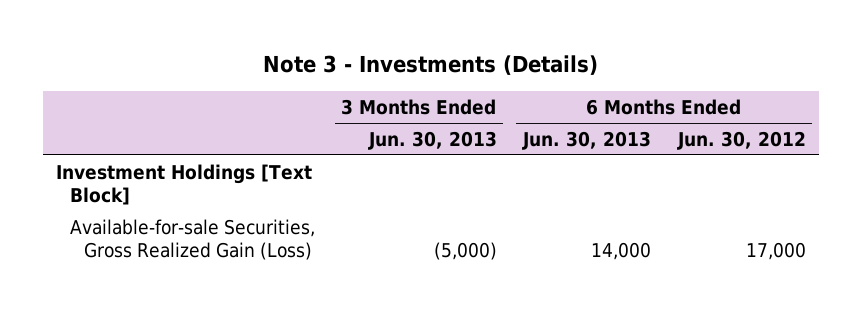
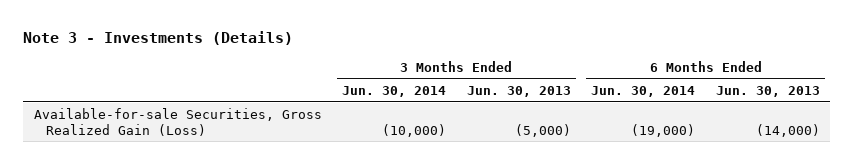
[676,130,806,150] Jun. 30, 2012 -> none
none -> [342,85,447,97] Jun. 30, 2014
none -> [591,85,696,97] Jun. 30, 2014
[55,163,312,206] Investment Holdings [Text Block] -> none
[591,242,652,261] 14,000 -> [756,123,821,137] (14,000)

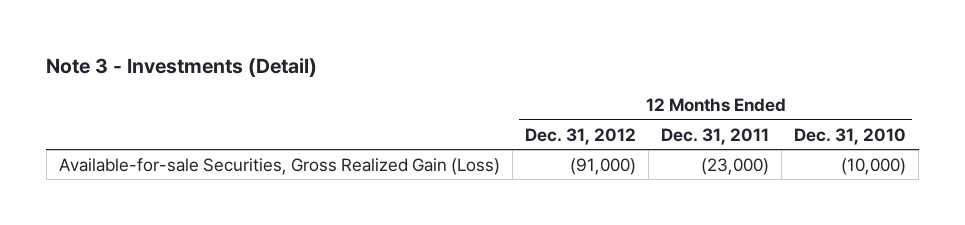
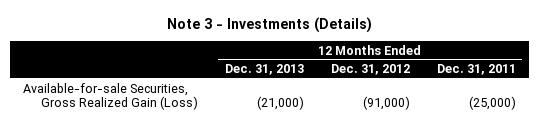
[46,58,318,78] Note 3 - Investments (Detail) -> [166,16,372,33] Note 3 - Investments (Details)
[794,127,907,145] Dec. 31, 2010 -> none
none -> [224,64,304,76] Dec. 31, 2013
[701,157,770,175] (23,000) -> [468,95,516,110] (25,000)

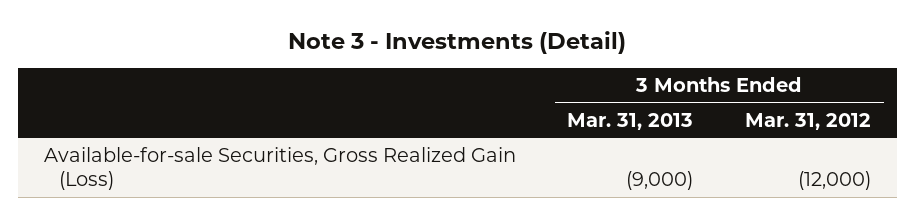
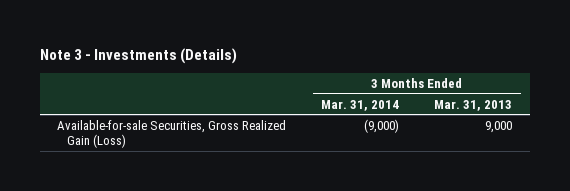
[288,30,627,54] Note 3 - Investments (Detail) -> [39,47,237,64] Note 3 - Investments (Details)
[744,112,871,130] Mar. 31, 2012 -> none
none -> [321,99,400,111] Mar. 31, 2014
[626,171,694,191] (9,000) -> [485,121,513,134] 9,000

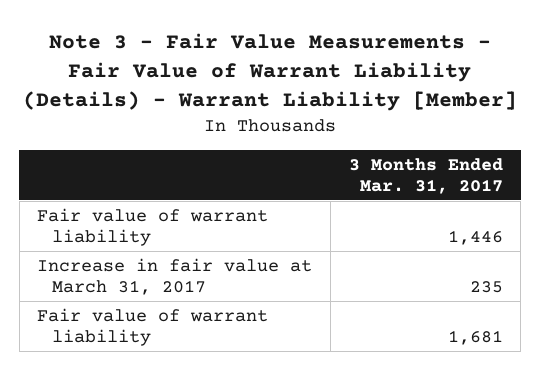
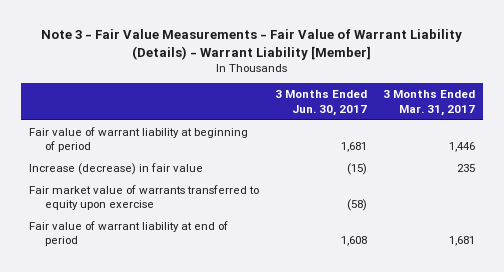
none -> [275,90,368,116] 3 Months Ended Jun. 30, 2017
[37,207,269,247] Fair value of warrant liability -> [29,127,249,153] Fair value of warrant liability at beginning of period
[37,257,313,296] Increase in fair value at March 31, 2017 -> [29,163,204,176] Increase (decrease) in fair value
none -> [29,185,260,211] Fair market value of warrants transferred to equity upon exercise
[37,307,269,347] Fair value of warrant liability -> [29,221,229,247] Fair value of warrant liability at end of period

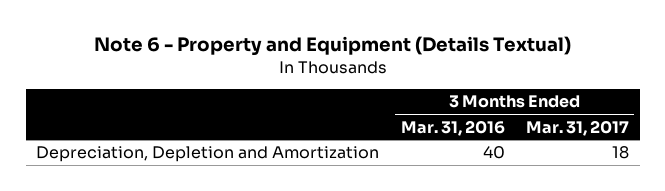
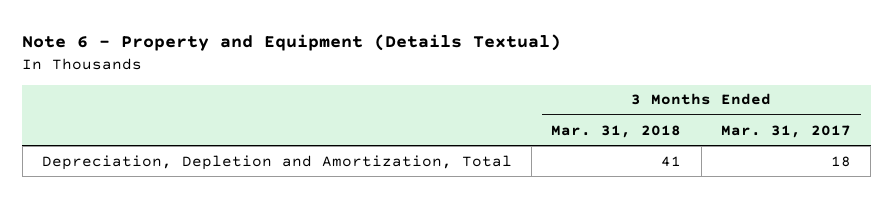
[400,119,505,136] Mar. 31, 2016 -> none
none -> [551,124,682,138] Mar. 31, 2018
[36,146,380,163] Depreciation, Depletion and Amortization -> [41,154,512,170] Depreciation, Depletion and Amortization, Total

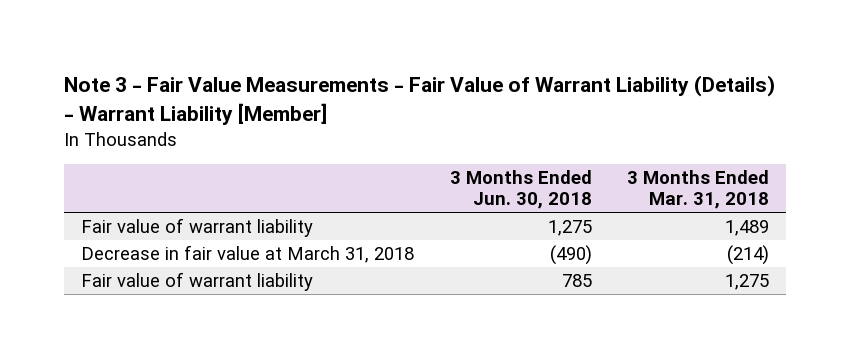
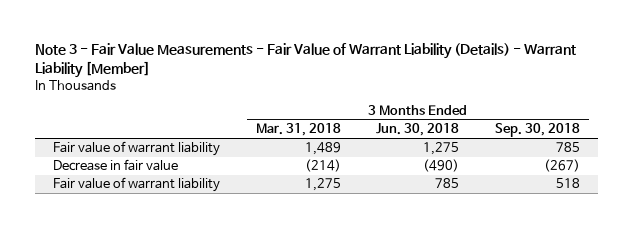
none -> [495,123,581,138] Sep. 30, 2018
[81,244,415,263] Decrease in fair value at March 31, 2018 -> [52,159,178,172] Decrease in fair value

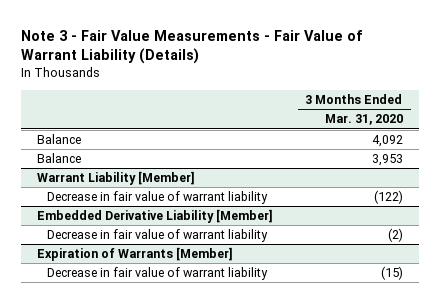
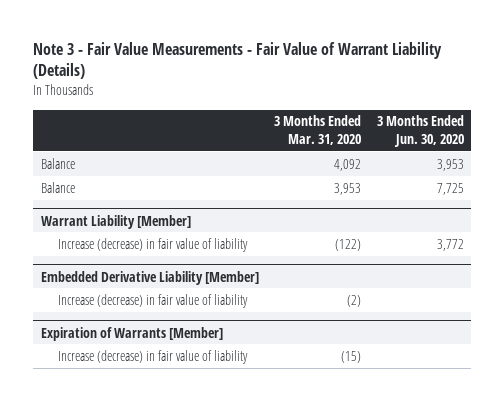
none -> [376,115,464,147] 3 Months Ended Jun. 30, 2020
[46,191,268,205] Decrease in fair value of warrant liability -> [58,237,249,252] Increase (decrease) in fair value of liability
[46,229,268,243] Decrease in fair value of warrant liability -> [58,293,249,308] Increase (decrease) in fair value of liability
[46,267,268,281] Decrease in fair value of warrant liability -> [58,349,249,364] Increase (decrease) in fair value of liability

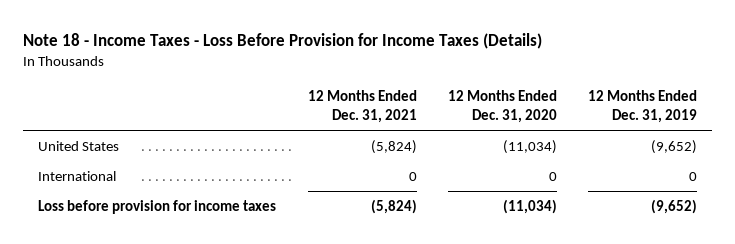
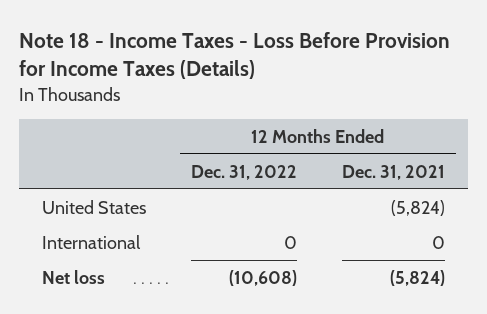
[447,89,557,124] 12 Months Ended Dec. 31, 2020 -> none
[587,89,697,124] 12 Months Ended Dec. 31, 2019 -> none
none -> [191,164,298,180] Dec. 31, 2022
[38,199,277,214] Loss before provision for income taxes -> [41,269,105,284] Net loss

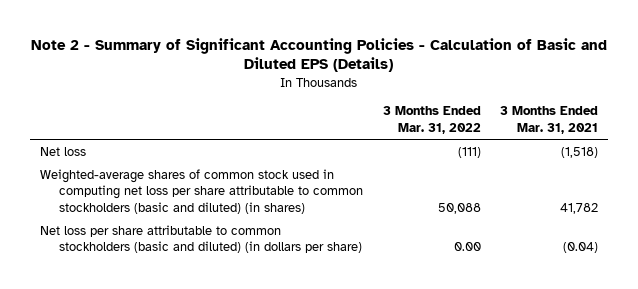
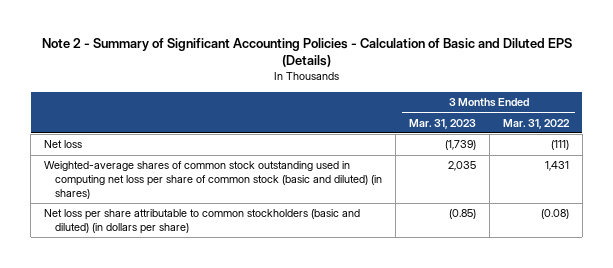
[500,106,599,135] 3 Months Ended Mar. 31, 2021 -> none
none -> [408,118,476,129] Mar. 31, 2023
[39,168,363,215] Weighted-average shares of common stock used in computing net loss per share attributable to common stockholders (basic and diluted) (in shares) -> [44,161,383,199] Weighted-average shares of common stock outstanding used in computing net loss per share of common stock (basic and diluted) (in shares)
[437,203,481,215] 50,088 -> [544,161,569,172] 1,431
[453,242,481,252] 0.00 -> [540,209,569,220] (0.08)

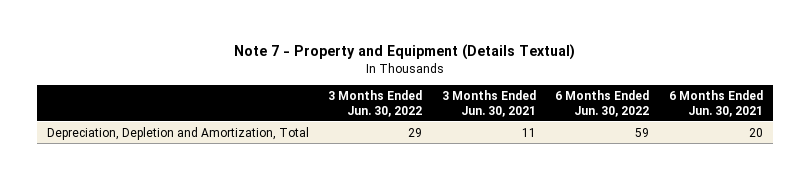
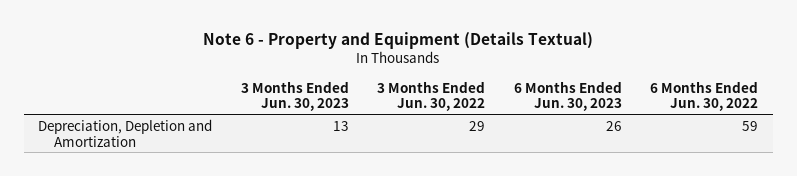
[233,44,575,61] Note 7 - Property and Equipment (Details Textual) -> [203,32,594,50] Note 6 - Property and Equipment (Details Textual)
[441,89,536,117] 3 Months Ended Jun. 30, 2021 -> none
[668,89,763,117] 6 Months Ended Jun. 30, 2021 -> none
none -> [240,80,349,112] 3 Months Ended Jun. 30, 2023
none -> [513,80,622,112] 6 Months Ended Jun. 30, 2023
[46,126,309,140] Depreciation, Depletion and Amortization, Total -> [38,118,213,147] Depreciation, Depletion and Amortization

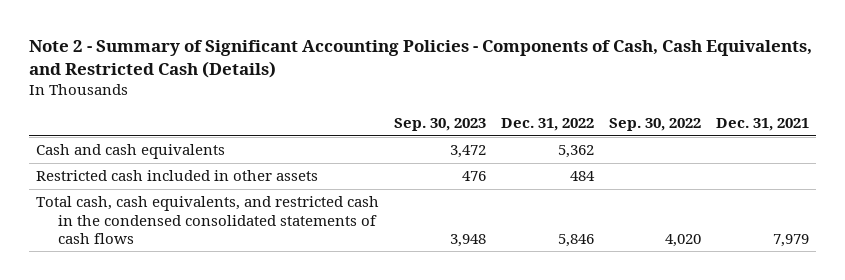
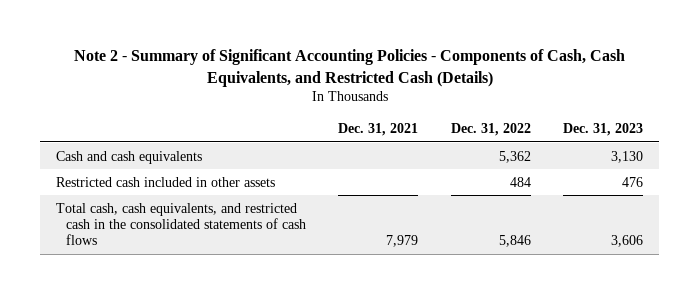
[394,118,487,132] Sep. 30, 2023 -> none
[608,118,701,132] Sep. 30, 2022 -> none
none -> [563,123,644,137] Dec. 31, 2023
[36,196,380,244] Total cash, cash equivalents, and restricted cash in the condensed consolidated statements of cash flows -> [56,202,307,246] Total cash, cash equivalents, and restricted cash in the consolidated statements of cash flows

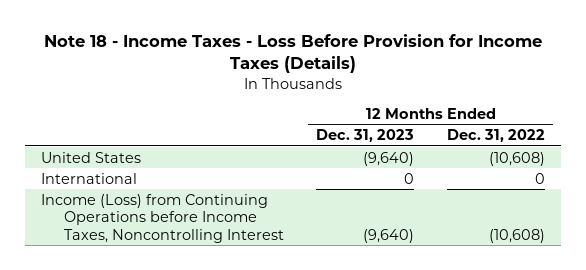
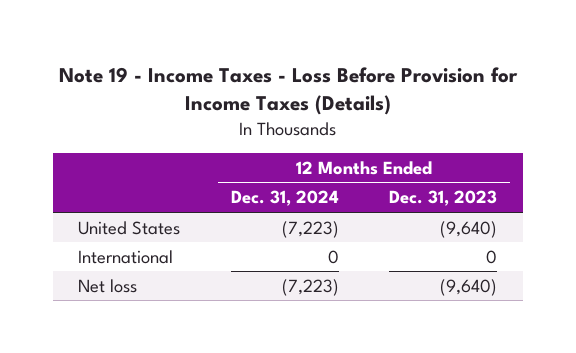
[44,34,543,74] Note 18 - Income Taxes - Loss Before Provision for Income Taxes (Details) -> [58,66,518,116] Note 19 - Income Taxes - Loss Before Provision for Income Taxes (Details)
[447,128,546,142] Dec. 31, 2022 -> none
none -> [230,190,339,207] Dec. 31, 2024
[41,193,284,243] Income (Loss) from Continuing Operations before Income Taxes, Noncontrolling Interest -> [78,278,138,293] Net loss

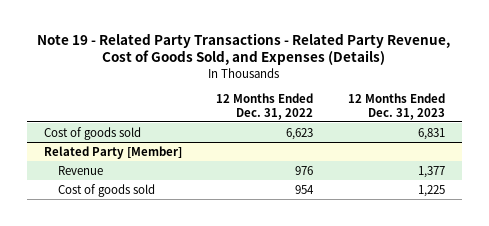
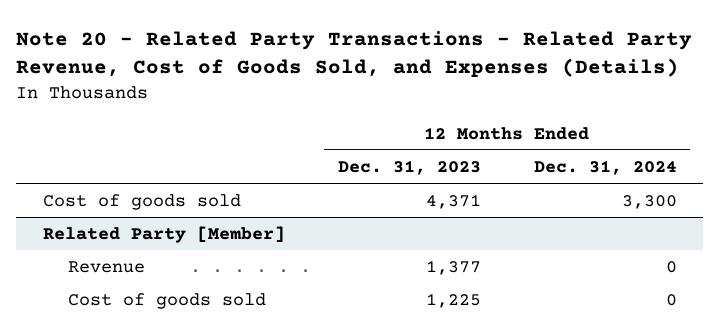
[37,32,451,66] Note 19 - Related Party Transactions - Related Party Revenue, Cost of Goods Sold, and Expenses (Details) -> [16,30,693,78] Note 20 - Related Party Transactions - Related Party Revenue, Cost of Goods Sold, and Expenses (Details)
[216,93,314,120] 12 Months Ended Dec. 31, 2022 -> none
none -> [533,159,677,175] Dec. 31, 2024
[417,127,445,140] 6,831 -> [425,193,481,209] 4,371

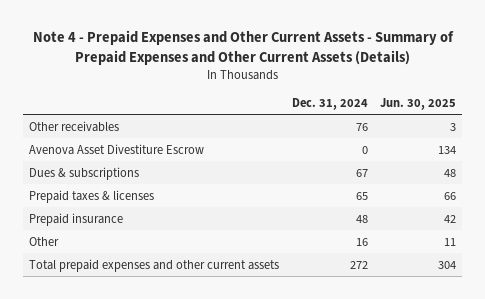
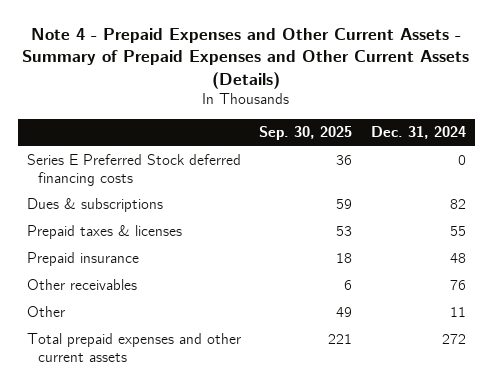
[380,97,457,110] Jun. 30, 2025 -> none
none -> [259,126,353,141] Sep. 30, 2025
[29,143,205,155] Avenova Asset Divestiture Escrow -> none
none -> [26,154,241,186] Series E Preferred Stock deferred financing costs
[355,168,368,177] 67 -> [449,199,466,210] 82
[355,191,368,200] 65 -> [449,226,466,237] 55
[29,120,120,132] Other receivables -> [26,279,137,291] Other receivables
[355,237,368,246] 16 -> [449,307,466,318] 11

